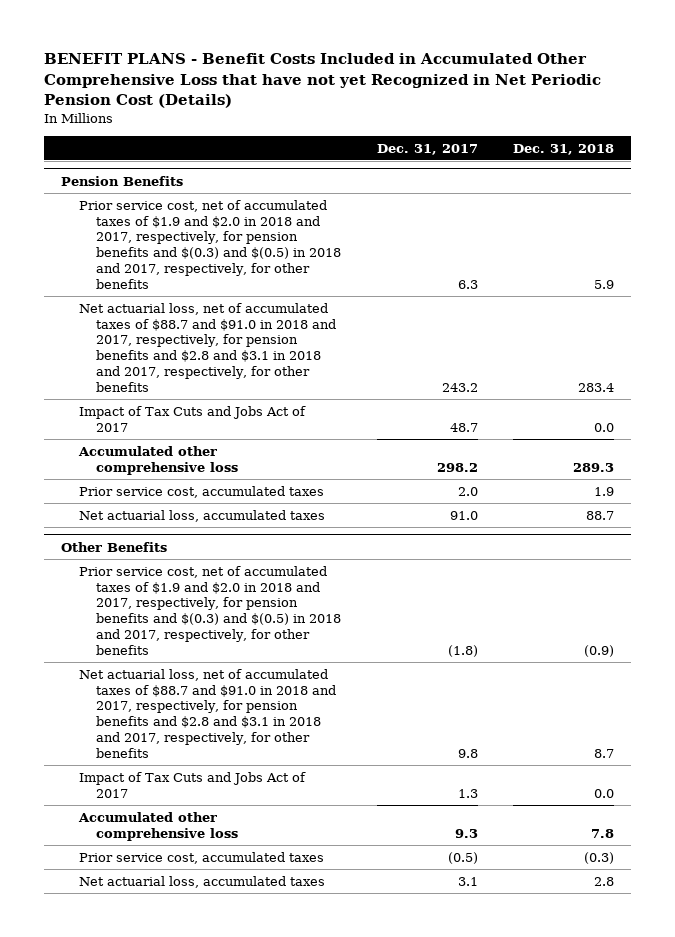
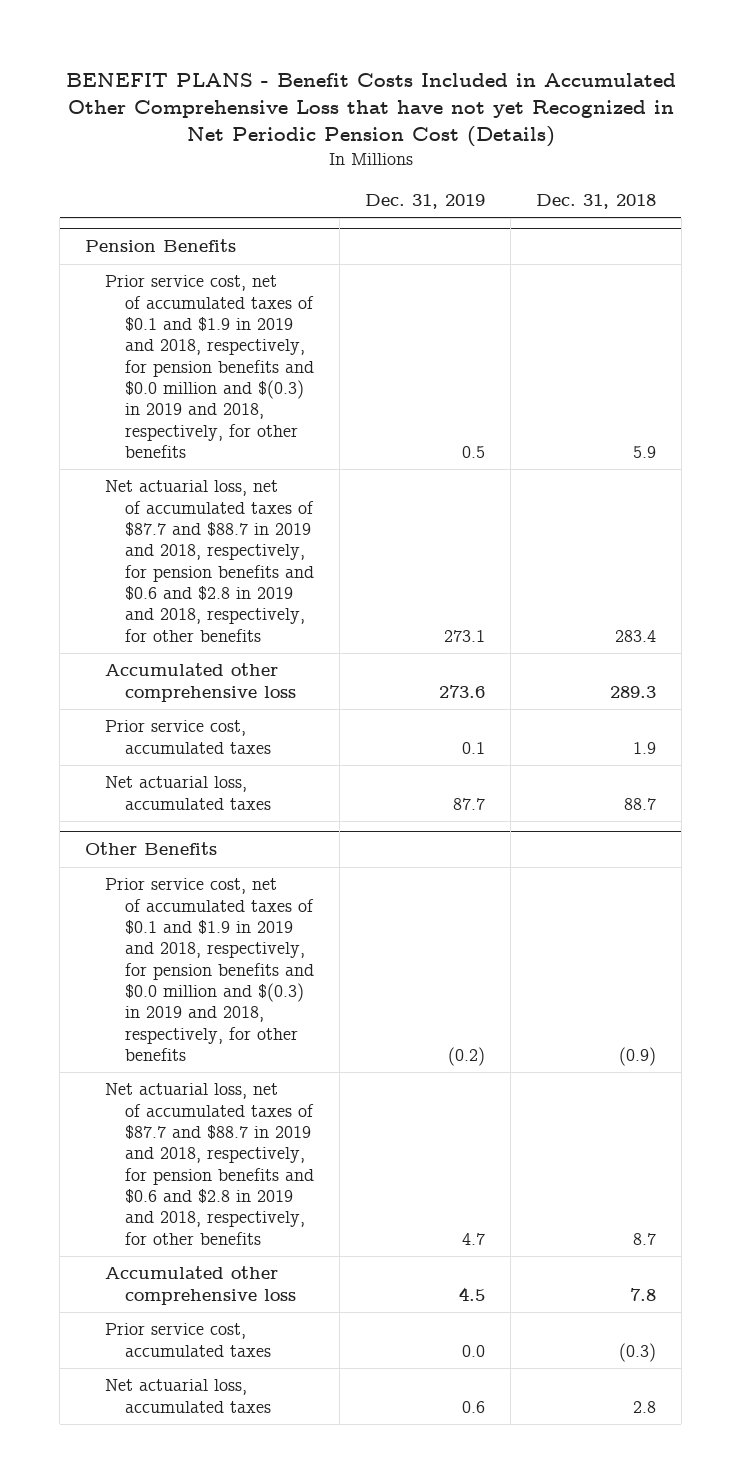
[376,143,478,155] Dec. 31, 2017 -> none
none -> [364,194,485,210] Dec. 31, 2019
[78,405,306,432] Impact of Tax Cuts and Jobs Act of 2017 -> none
[78,199,342,290] Prior service cost, net of accumulated taxes of $1.9 and $2.0 in 2018 and 2017, respectively, for pension benefits and $(0.3) and $(0.5) in 2018 and 2017, respectively, for other benefits -> [105,275,314,459] Prior service cost, net of accumulated taxes of $0.1 and $1.9 in 2019 and 2018, respectively, for pension benefits and $0.0 million and $(0.3) in 2019 and 2018, respectively, for other benefits
[78,302,337,393] Net actuarial loss, net of accumulated taxes of $88.7 and $91.0 in 2018 and 2017, respectively, for pension benefits and $2.8 and $3.1 in 2018 and 2017, respectively, for other benefits -> [105,480,314,642] Net actuarial loss, net of accumulated taxes of $87.7 and $88.7 in 2019 and 2018, respectively, for pension benefits and $0.6 and $2.8 in 2019 and 2018, respectively, for other benefits
[78,771,306,798] Impact of Tax Cuts and Jobs Act of 2017 -> none
[78,565,342,656] Prior service cost, net of accumulated taxes of $1.9 and $2.0 in 2018 and 2017, respectively, for pension benefits and $(0.3) and $(0.5) in 2018 and 2017, respectively, for other benefits -> [105,878,314,1062] Prior service cost, net of accumulated taxes of $0.1 and $1.9 in 2019 and 2018, respectively, for pension benefits and $0.0 million and $(0.3) in 2019 and 2018, respectively, for other benefits
[78,668,337,759] Net actuarial loss, net of accumulated taxes of $88.7 and $91.0 in 2018 and 2017, respectively, for pension benefits and $2.8 and $3.1 in 2018 and 2017, respectively, for other benefits -> [105,1083,314,1245] Net actuarial loss, net of accumulated taxes of $87.7 and $88.7 in 2019 and 2018, respectively, for pension benefits and $0.6 and $2.8 in 2019 and 2018, respectively, for other benefits

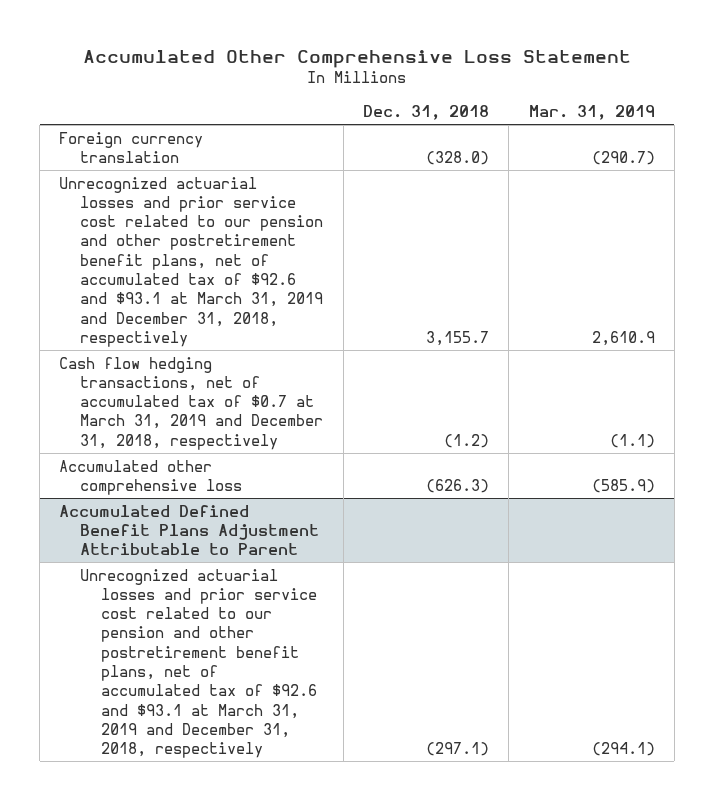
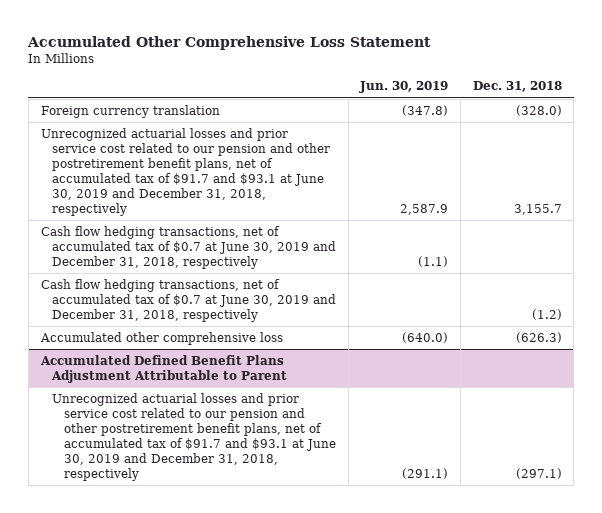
[528,105,655,121] Mar. 31, 2019 -> none
none -> [359,81,449,94] Jun. 30, 2019
[59,176,324,347] Unrecognized actuarial losses and prior service cost related to our pension and other postretirement benefit plans, net of accumulated tax of $92.6 and $93.1 at March 31, 2019 and December 31, 2018, respectively -> [40,127,331,216] Unrecognized actuarial losses and prior service cost related to our pension and other postretirement benefit plans, net of accumulated tax of $91.7 and $93.1 at June 30, 2019 and December 31, 2018, respectively
none -> [40,225,337,269] Cash flow hedging transactions, net of accumulated tax of $0.7 at June 30, 2019 and December 31, 2018, respectively
[59,356,324,450] Cash flow hedging transactions, net of accumulated tax of $0.7 at March 31, 2019 and December 31, 2018, respectively -> [40,278,337,322] Cash flow hedging transactions, net of accumulated tax of $0.7 at June 30, 2019 and December 31, 2018, respectively
[80,568,317,759] Unrecognized actuarial losses and prior service cost related to our pension and other postretirement benefit plans, net of accumulated tax of $92.6 and $93.1 at March 31, 2019 and December 31, 2018, respectively -> [52,392,336,481] Unrecognized actuarial losses and prior service cost related to our pension and other postretirement benefit plans, net of accumulated tax of $91.7 and $93.1 at June 30, 2019 and December 31, 2018, respectively

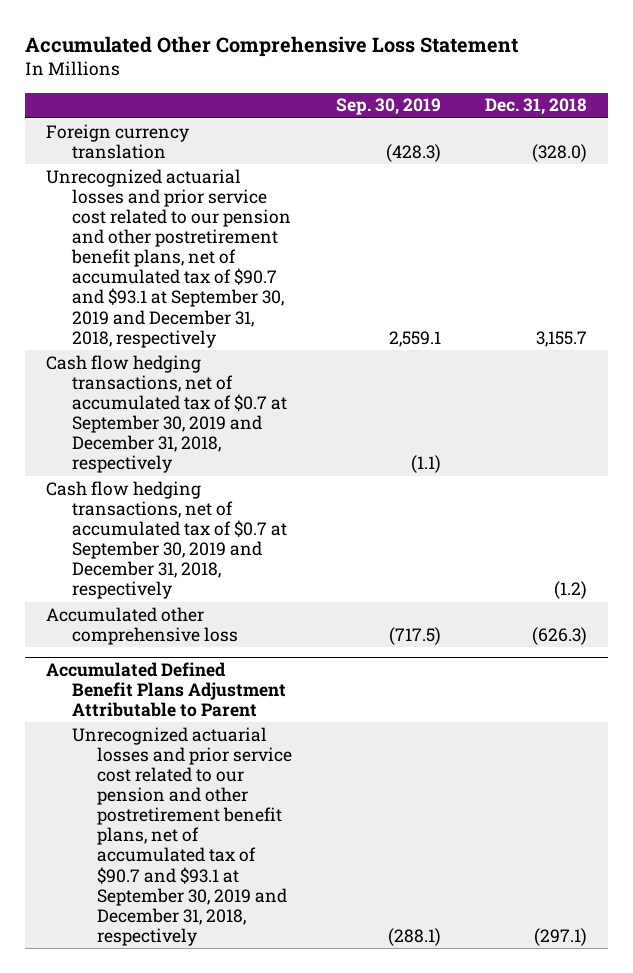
[359,81,449,94] Jun. 30, 2019 -> none
none -> [335,98,441,116] Sep. 30, 2019
[40,127,331,216] Unrecognized actuarial losses and prior service cost related to our pension and other postretirement benefit plans, net of accumulated tax of $91.7 and $93.1 at June 30, 2019 and December 31, 2018, respectively -> [46,168,291,348] Unrecognized actuarial losses and prior service cost related to our pension and other postretirement benefit plans, net of accumulated tax of $90.7 and $93.1 at September 30, 2019 and December 31, 2018, respectively
[40,225,337,269] Cash flow hedging transactions, net of accumulated tax of $0.7 at June 30, 2019 and December 31, 2018, respectively -> [46,354,287,474] Cash flow hedging transactions, net of accumulated tax of $0.7 at September 30, 2019 and December 31, 2018, respectively
[40,278,337,322] Cash flow hedging transactions, net of accumulated tax of $0.7 at June 30, 2019 and December 31, 2018, respectively -> [46,480,287,600] Cash flow hedging transactions, net of accumulated tax of $0.7 at September 30, 2019 and December 31, 2018, respectively
[52,392,336,481] Unrecognized actuarial losses and prior service cost related to our pension and other postretirement benefit plans, net of accumulated tax of $91.7 and $93.1 at June 30, 2019 and December 31, 2018, respectively -> [71,726,293,946] Unrecognized actuarial losses and prior service cost related to our pension and other postretirement benefit plans, net of accumulated tax of $90.7 and $93.1 at September 30, 2019 and December 31, 2018, respectively

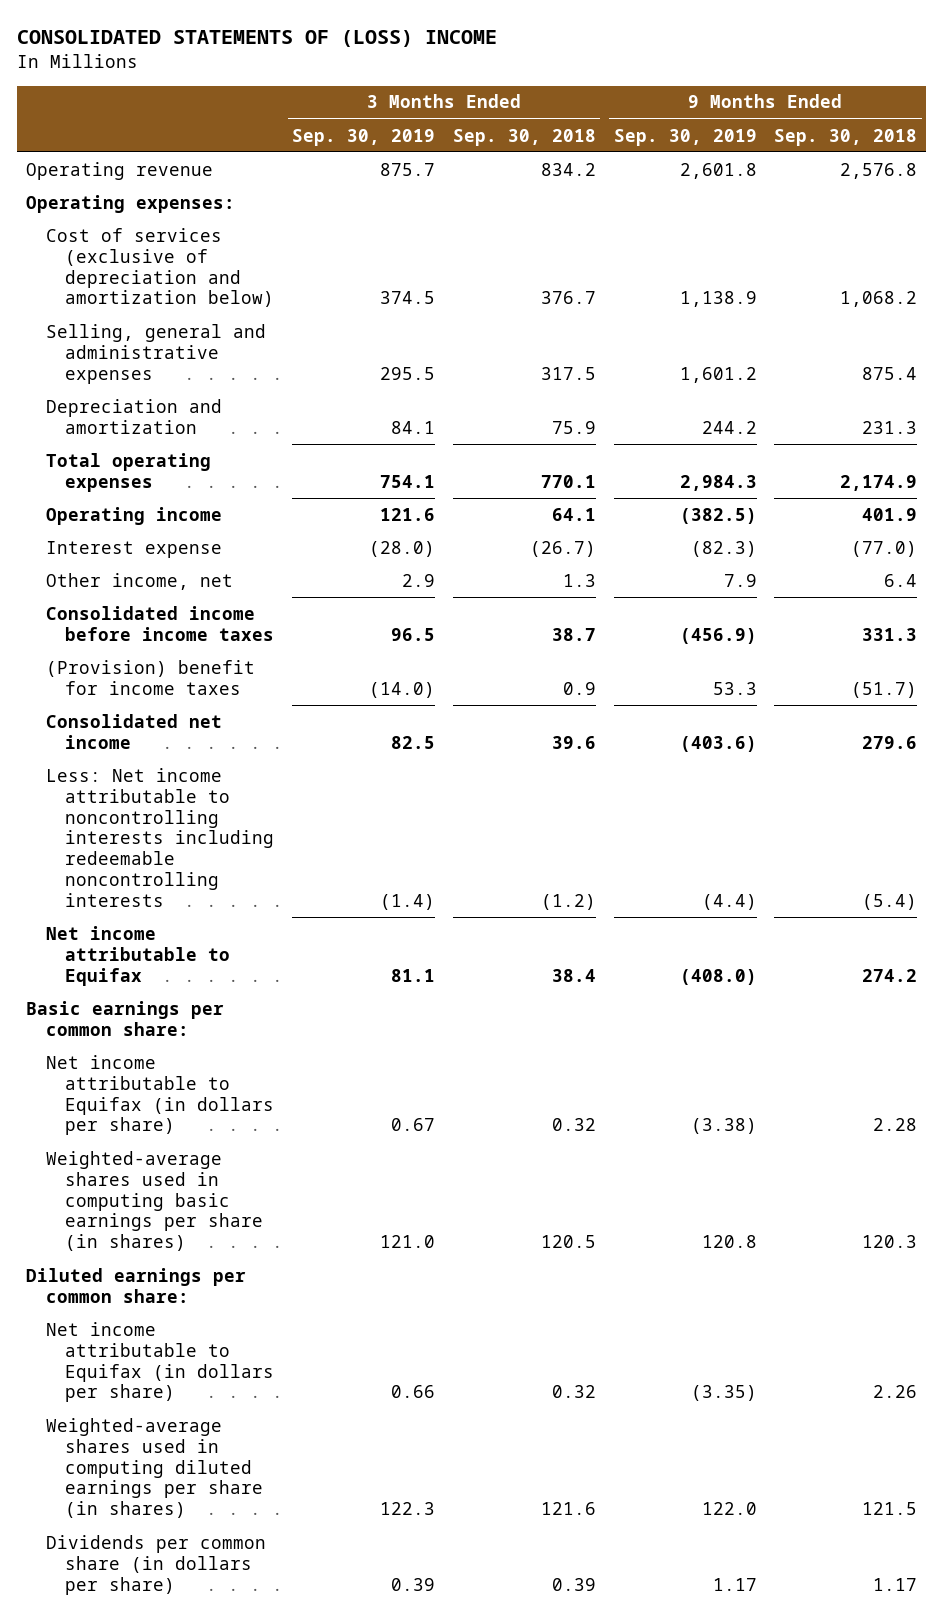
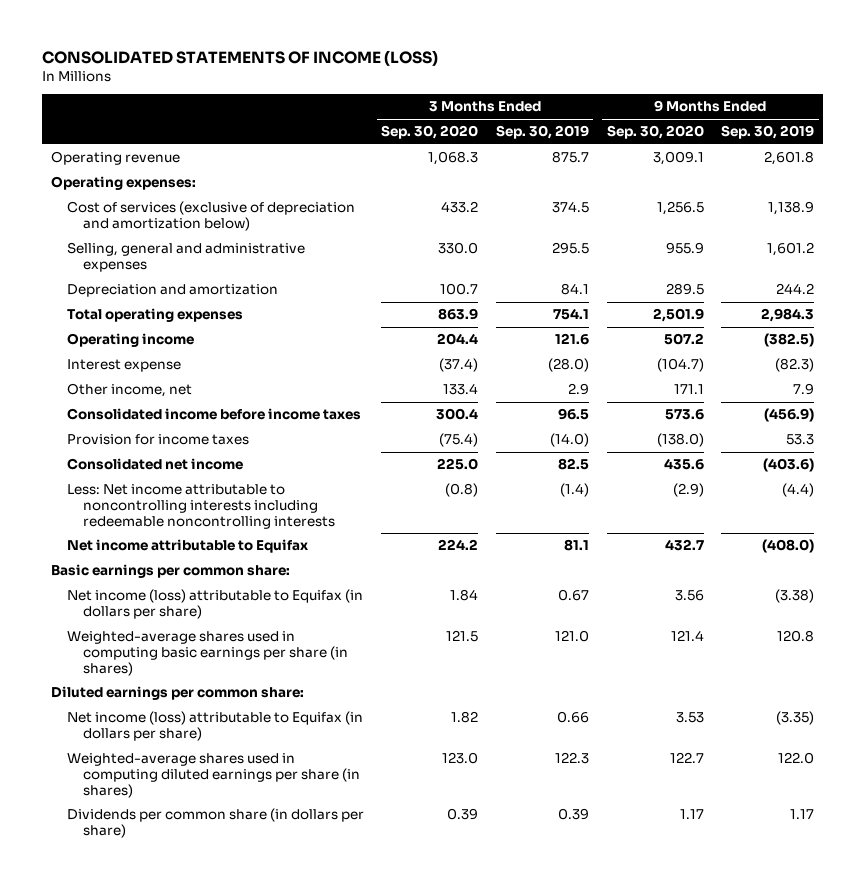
[17,30,498,48] CONSOLIDATED STATEMENTS OF (LOSS) INCOME -> [41,49,438,66] CONSOLIDATED STATEMENTS OF INCOME (LOSS)
[452,128,596,146] Sep. 30, 2018 -> none
[774,128,918,146] Sep. 30, 2018 -> none
none -> [381,125,479,140] Sep. 30, 2020
none -> [606,125,704,140] Sep. 30, 2020
[45,659,255,695] (Provision) benefit for income taxes -> [66,434,249,446] Provision for income taxes
[45,1054,275,1136] Net income attributable to Equifax (in dollars per share) -> [66,589,363,620] Net income (loss) attributable to Equifax (in dollars per share)
[45,1321,275,1403] Net income attributable to Equifax (in dollars per share) -> [66,711,363,742] Net income (loss) attributable to Equifax (in dollars per share)

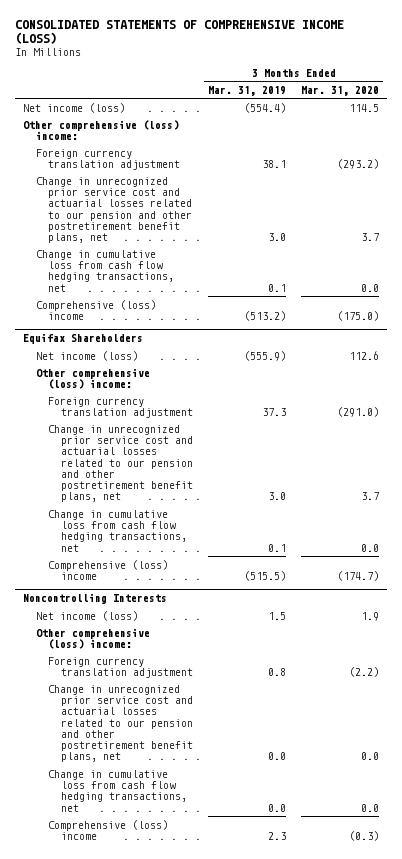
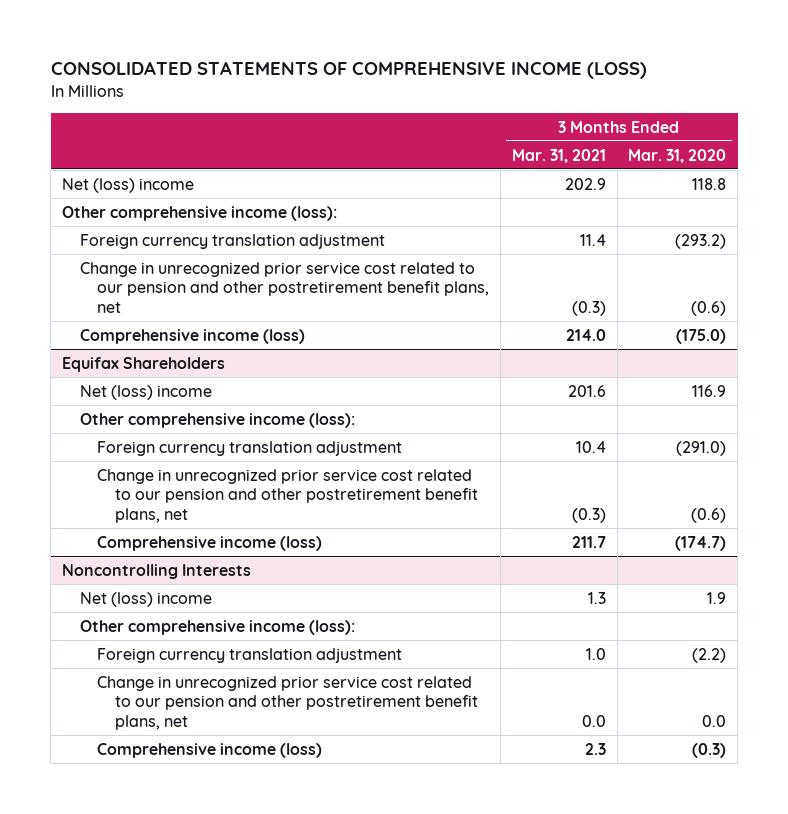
[208,86,287,97] Mar. 31, 2019 -> none
none -> [511,148,606,163] Mar. 31, 2021
[22,102,125,113] Net income (loss) -> [61,177,194,193] Net (loss) income
[349,103,380,112] 114.5 -> [692,177,727,190] 118.8
[22,119,179,140] Other comprehensive (loss) income: -> [61,205,337,221] Other comprehensive income (loss):
[35,249,175,292] Change in cumulative loss from cash flow hedging transactions, net -> none
[35,176,193,244] Change in unrecognized prior service cost and actuarial losses related to our pension and other postretirement benefit plans, net -> [79,261,490,313] Change in unrecognized prior service cost related to our pension and other postretirement benefit plans, net
[361,233,380,242] 3.7 -> [691,300,727,316] (0.6)
[35,299,156,320] Comprehensive (loss) income -> [79,328,305,344] Comprehensive income (loss)
[35,350,138,361] Net income (loss) -> [79,384,212,400] Net (loss) income
[349,350,380,360] 112.6 -> [692,384,727,397] 116.9
[35,367,150,389] Other comprehensive (loss) income: -> [79,412,355,428] Other comprehensive income (loss):
[48,509,188,552] Change in cumulative loss from cash flow hedging transactions, net -> none
[48,424,194,503] Change in unrecognized prior service cost and actuarial losses related to our pension and other postretirement benefit plans, net -> [97,468,479,523] Change in unrecognized prior service cost related to our pension and other postretirement benefit plans, net
[361,492,380,501] 3.7 -> [691,507,727,523] (0.6)
[48,559,169,580] Comprehensive (loss) income -> [97,535,323,551] Comprehensive income (loss)
[35,610,138,621] Net income (loss) -> [79,591,212,607] Net (loss) income
[35,627,150,649] Other comprehensive (loss) income: -> [79,619,355,635] Other comprehensive income (loss):
[48,769,188,812] Change in cumulative loss from cash flow hedging transactions, net -> none
[48,684,194,763] Change in unrecognized prior service cost and actuarial losses related to our pension and other postretirement benefit plans, net -> [97,675,479,730] Change in unrecognized prior service cost related to our pension and other postretirement benefit plans, net
[48,819,169,840] Comprehensive (loss) income -> [97,742,323,758] Comprehensive income (loss)

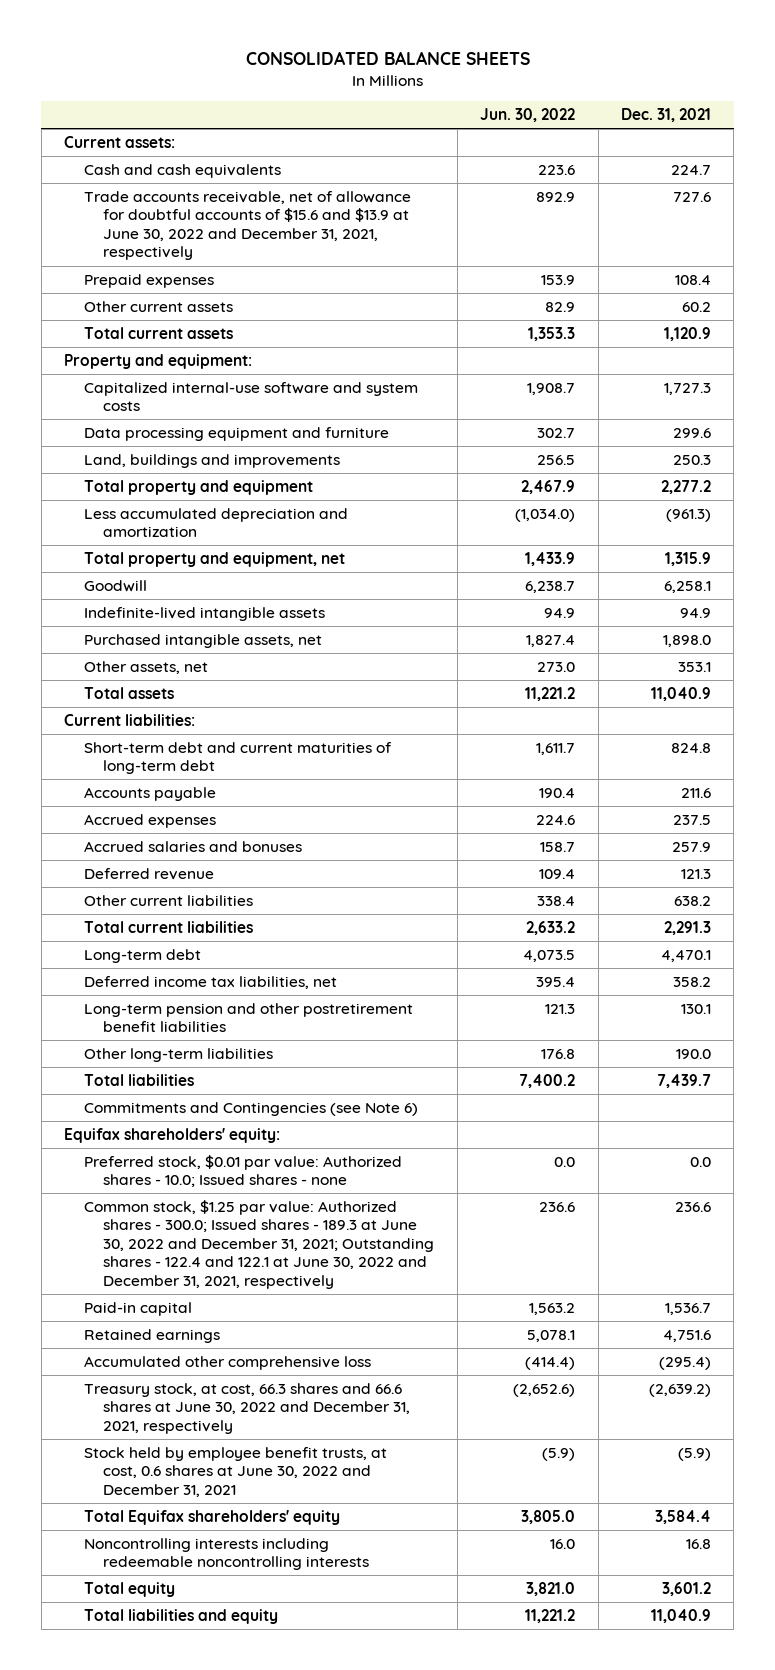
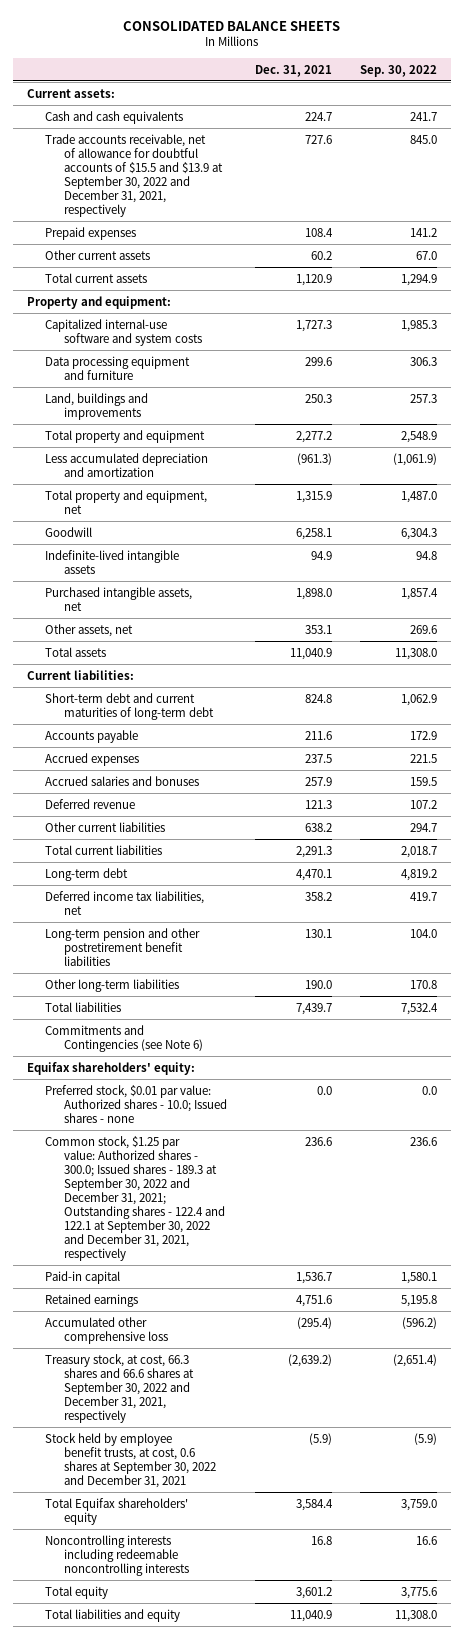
[480,108,576,123] Jun. 30, 2022 -> none
none -> [360,64,438,77] Sep. 30, 2022
[83,190,411,261] Trade accounts receivable, net of allowance for doubtful accounts of $15.6 and $13.9 at June 30, 2022 and December 31, 2021, respectively -> [45,133,223,217] Trade accounts receivable, net of allowance for doubtful accounts of $15.5 and $13.9 at September 30, 2022 and December 31, 2021, respectively
[83,1199,435,1290] Common stock, $1.25 par value: Authorized shares - 300.0; Issued shares - 189.3 at June 30, 2022 and December 31, 2021; Outstanding shares - 122.4 and 122.1 at June 30, 2022 and December 31, 2021, respectively -> [45,1135,225,1262] Common stock, $1.25 par value: Authorized shares - 300.0; Issued shares - 189.3 at September 30, 2022 and December 31, 2021; Outstanding shares - 122.4 and 122.1 at September 30, 2022 and December 31, 2021, respectively
[83,1382,411,1434] Treasury stock, at cost, 66.3 shares and 66.6 shares at June 30, 2022 and December 31, 2021, respectively -> [45,1353,194,1423] Treasury stock, at cost, 66.3 shares and 66.6 shares at September 30, 2022 and December 31, 2021, respectively
[83,1446,387,1497] Stock held by employee benefit trusts, at cost, 0.6 shares at June 30, 2022 and December 31, 2021 -> [45,1432,216,1488] Stock held by employee benefit trusts, at cost, 0.6 shares at September 30, 2022 and December 31, 2021

